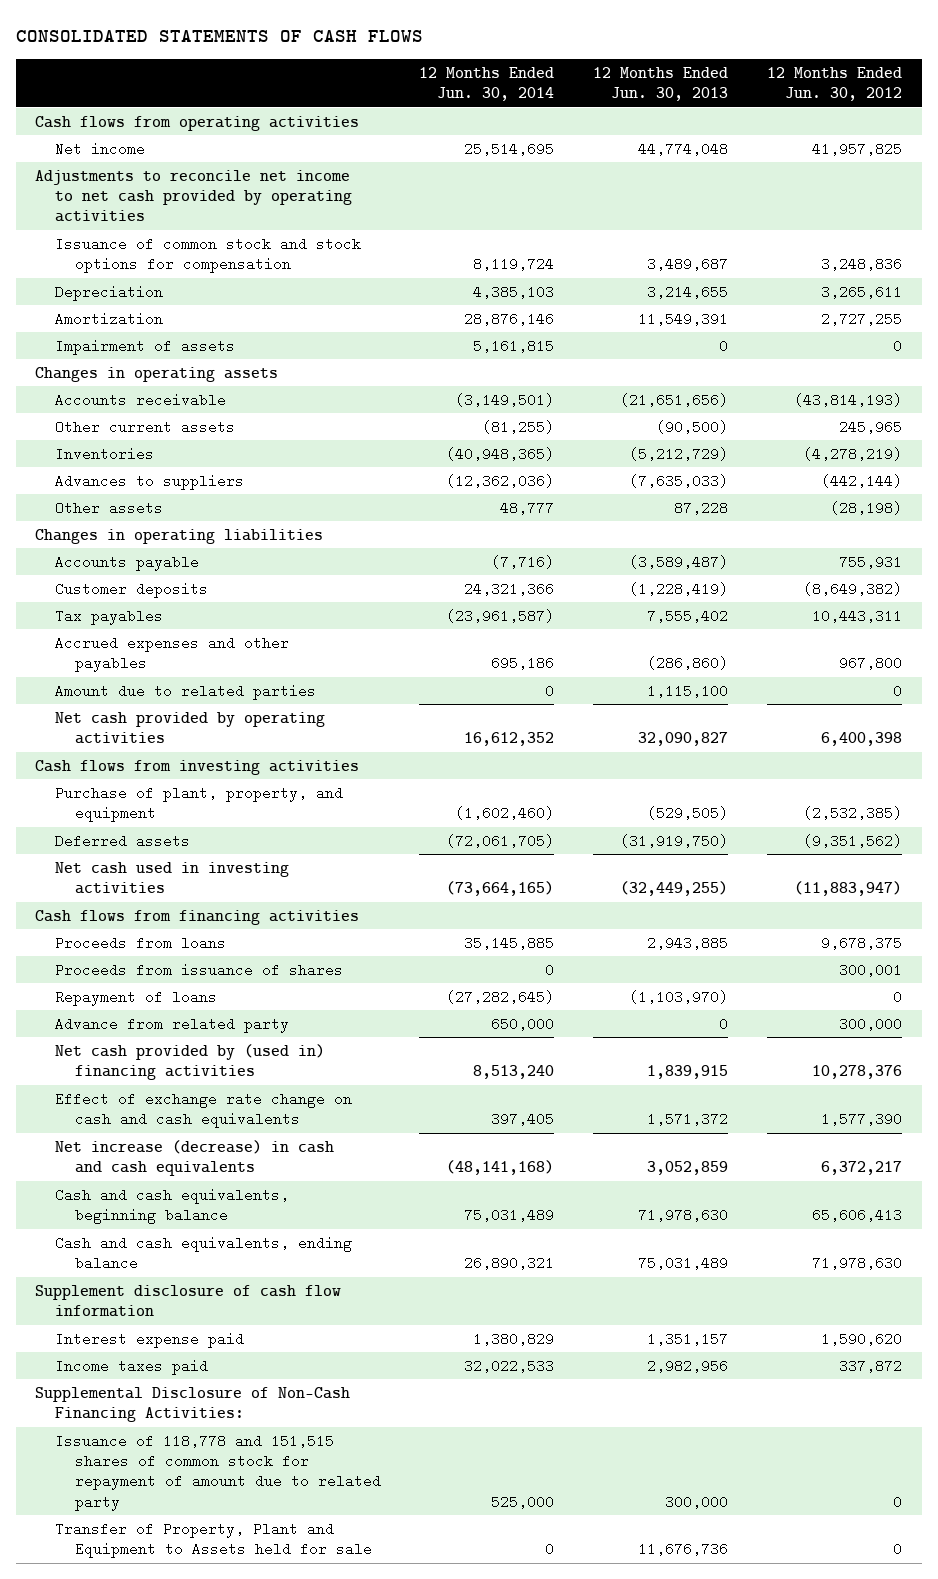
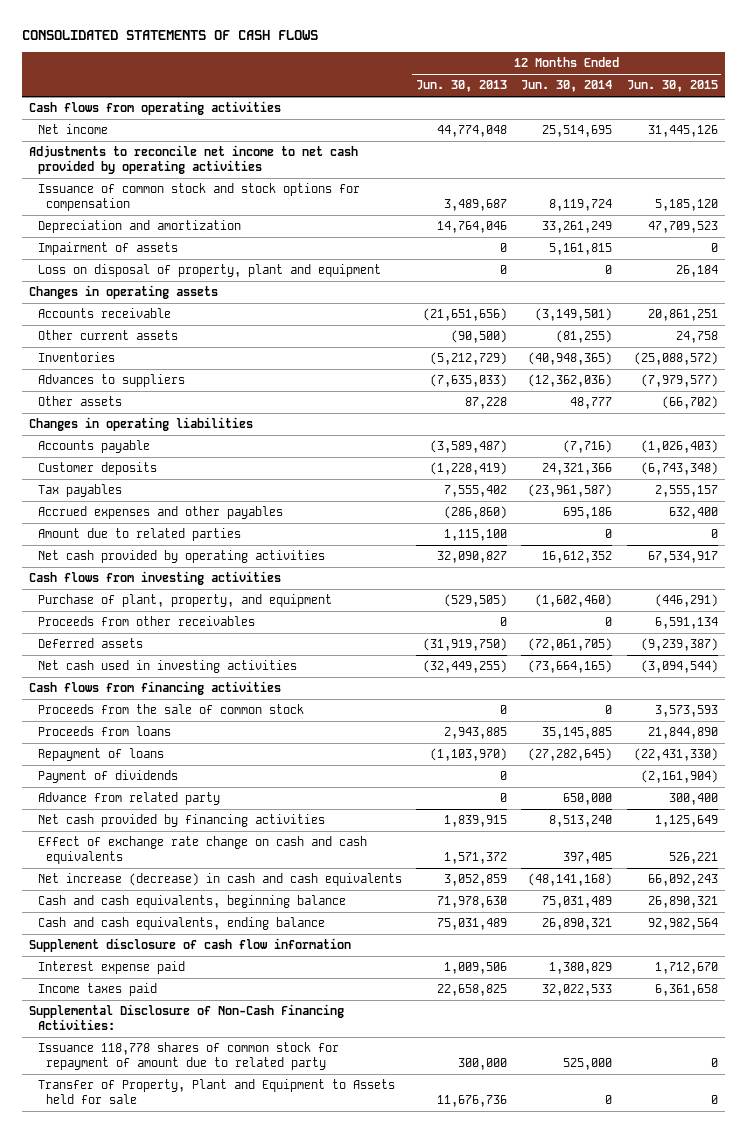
[767,66,903,102] 12 Months Ended Jun. 30, 2012 -> none
none -> [626,80,718,93] Jun. 30, 2015
[54,284,163,301] Depreciation -> none
[54,311,163,326] Amortization -> none
none -> [37,220,241,234] Depreciation and amortization
none -> [37,264,381,278] Loss on disposal of property, plant and equipment
none -> [37,616,255,627] Proceeds from other receivables
none -> [37,704,304,715] Proceeds from the sale of common stock
[54,962,343,977] Proceeds from issuance of shares -> none
none -> [37,770,178,784] Payment of dividends
[54,1043,325,1081] Net cash provided by (used in) financing activities -> [37,814,325,828] Net cash provided by financing activities
[647,1331,729,1346] 1,351,157 -> [443,962,507,975] 1,009,506
[647,1358,729,1373] 2,982,956 -> [436,984,507,997] 22,658,825
[54,1433,381,1511] Issuance of 118,778 and 151,515 shares of common stock for repayment of amount due to related party -> [37,1042,339,1070] Issuance 118,778 shares of common stock for repayment of amount due to related party

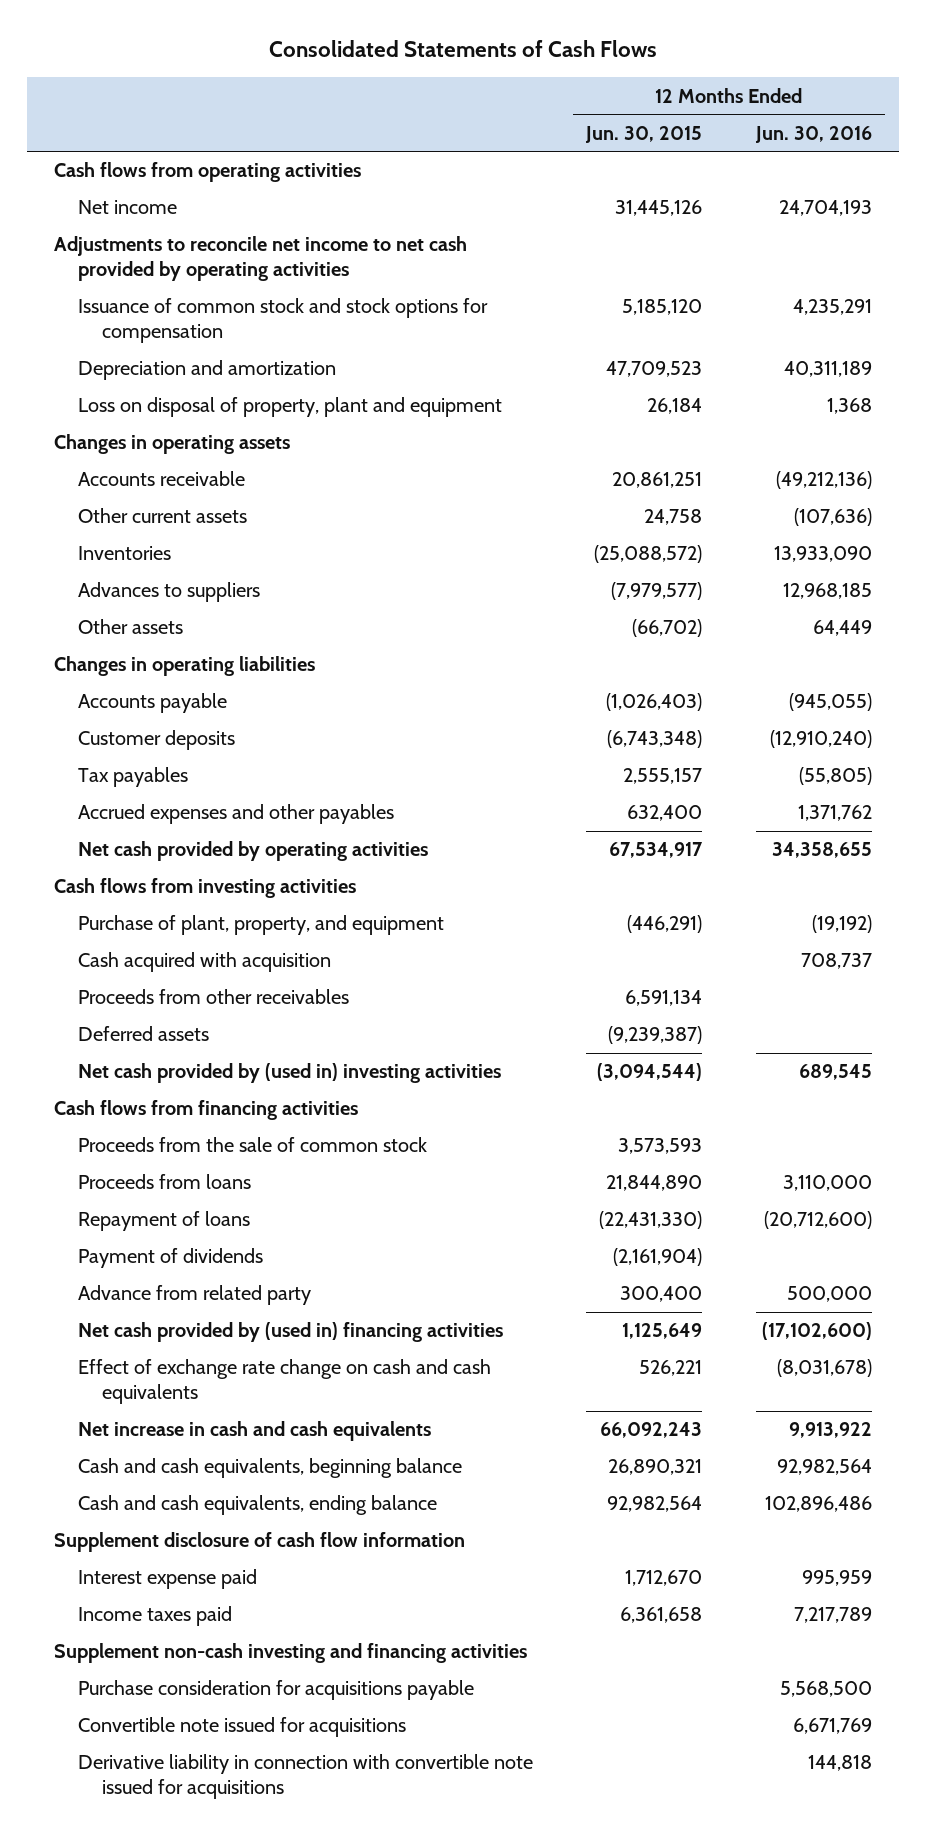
[21,30,318,41] CONSOLIDATED STATEMENTS OF CASH FLOWS -> [268,40,657,58] Consolidated Statements of Cash Flows
[415,80,507,93] Jun. 30, 2013 -> none
[521,80,613,93] Jun. 30, 2014 -> none
none -> [754,125,872,143] Jun. 30, 2016
[37,242,178,256] Impairment of assets -> none
[37,528,241,542] Amount due to related parties -> none
none -> [77,952,331,973] Cash acquired with acquisition
[37,660,297,674] Net cash used in investing activities -> [77,1063,501,1084] Net cash provided by (used in) investing activities
[37,814,325,828] Net cash provided by financing activities -> [77,1322,503,1343] Net cash provided by (used in) financing activities
[37,873,402,887] Net increase (decrease) in cash and cash equivalents -> [77,1421,431,1442] Net increase in cash and cash equivalents
[37,1042,339,1070] Issuance 118,778 shares of common stock for repayment of amount due to related party -> none
[37,1079,395,1104] Transfer of Property, Plant and Equipment to Assets held for sale -> none
[28,1004,344,1030] Supplemental Disclosure of Non-Cash Financing Activities: -> [53,1643,527,1664] Supplement non-cash investing and financing activities
none -> [77,1680,474,1701] Purchase consideration for acquisitions payable
none -> [77,1717,406,1738] Convertible note issued for acquisitions
none -> [77,1754,533,1800] Derivative liability in connection with convertible note issued for acquisitions

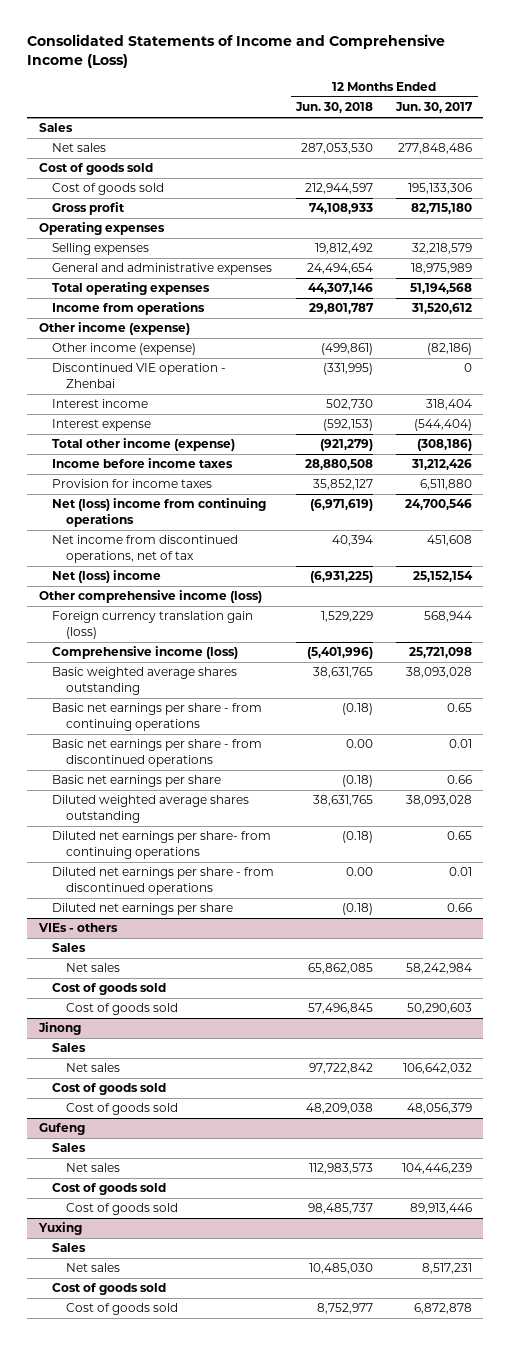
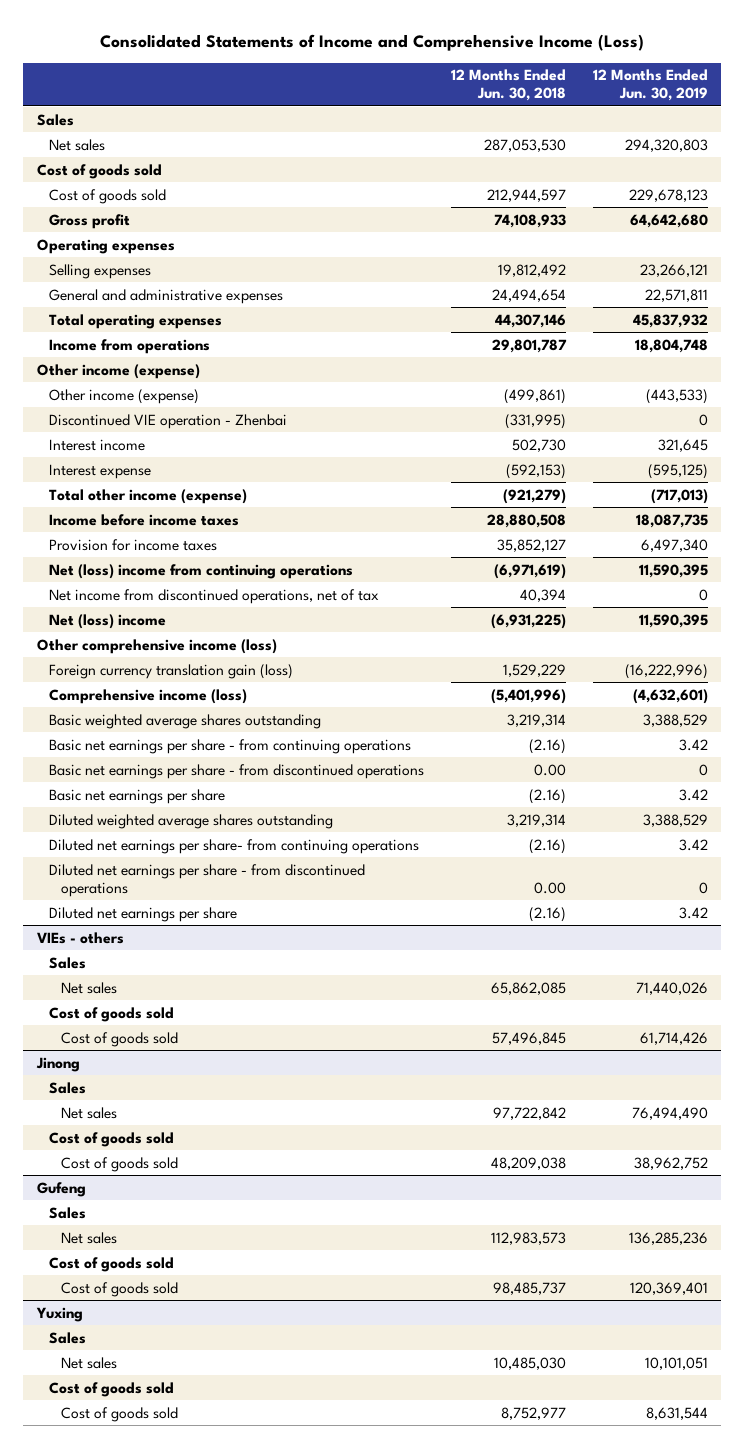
[394,102,473,114] Jun. 30, 2017 -> none
none -> [592,69,708,102] 12 Months Ended Jun. 30, 2019
[313,667,374,679] 38,631,765 -> [507,713,567,727] 3,219,314
[342,703,374,716] (0.18) -> [529,738,567,754] (2.16)
[342,775,374,788] (0.18) -> [529,788,567,804] (2.16)
[313,795,374,807] 38,631,765 -> [507,813,567,827] 3,219,314
[342,831,374,844] (0.18) -> [529,838,567,854] (2.16)
[342,903,374,916] (0.18) -> [529,906,567,922] (2.16)

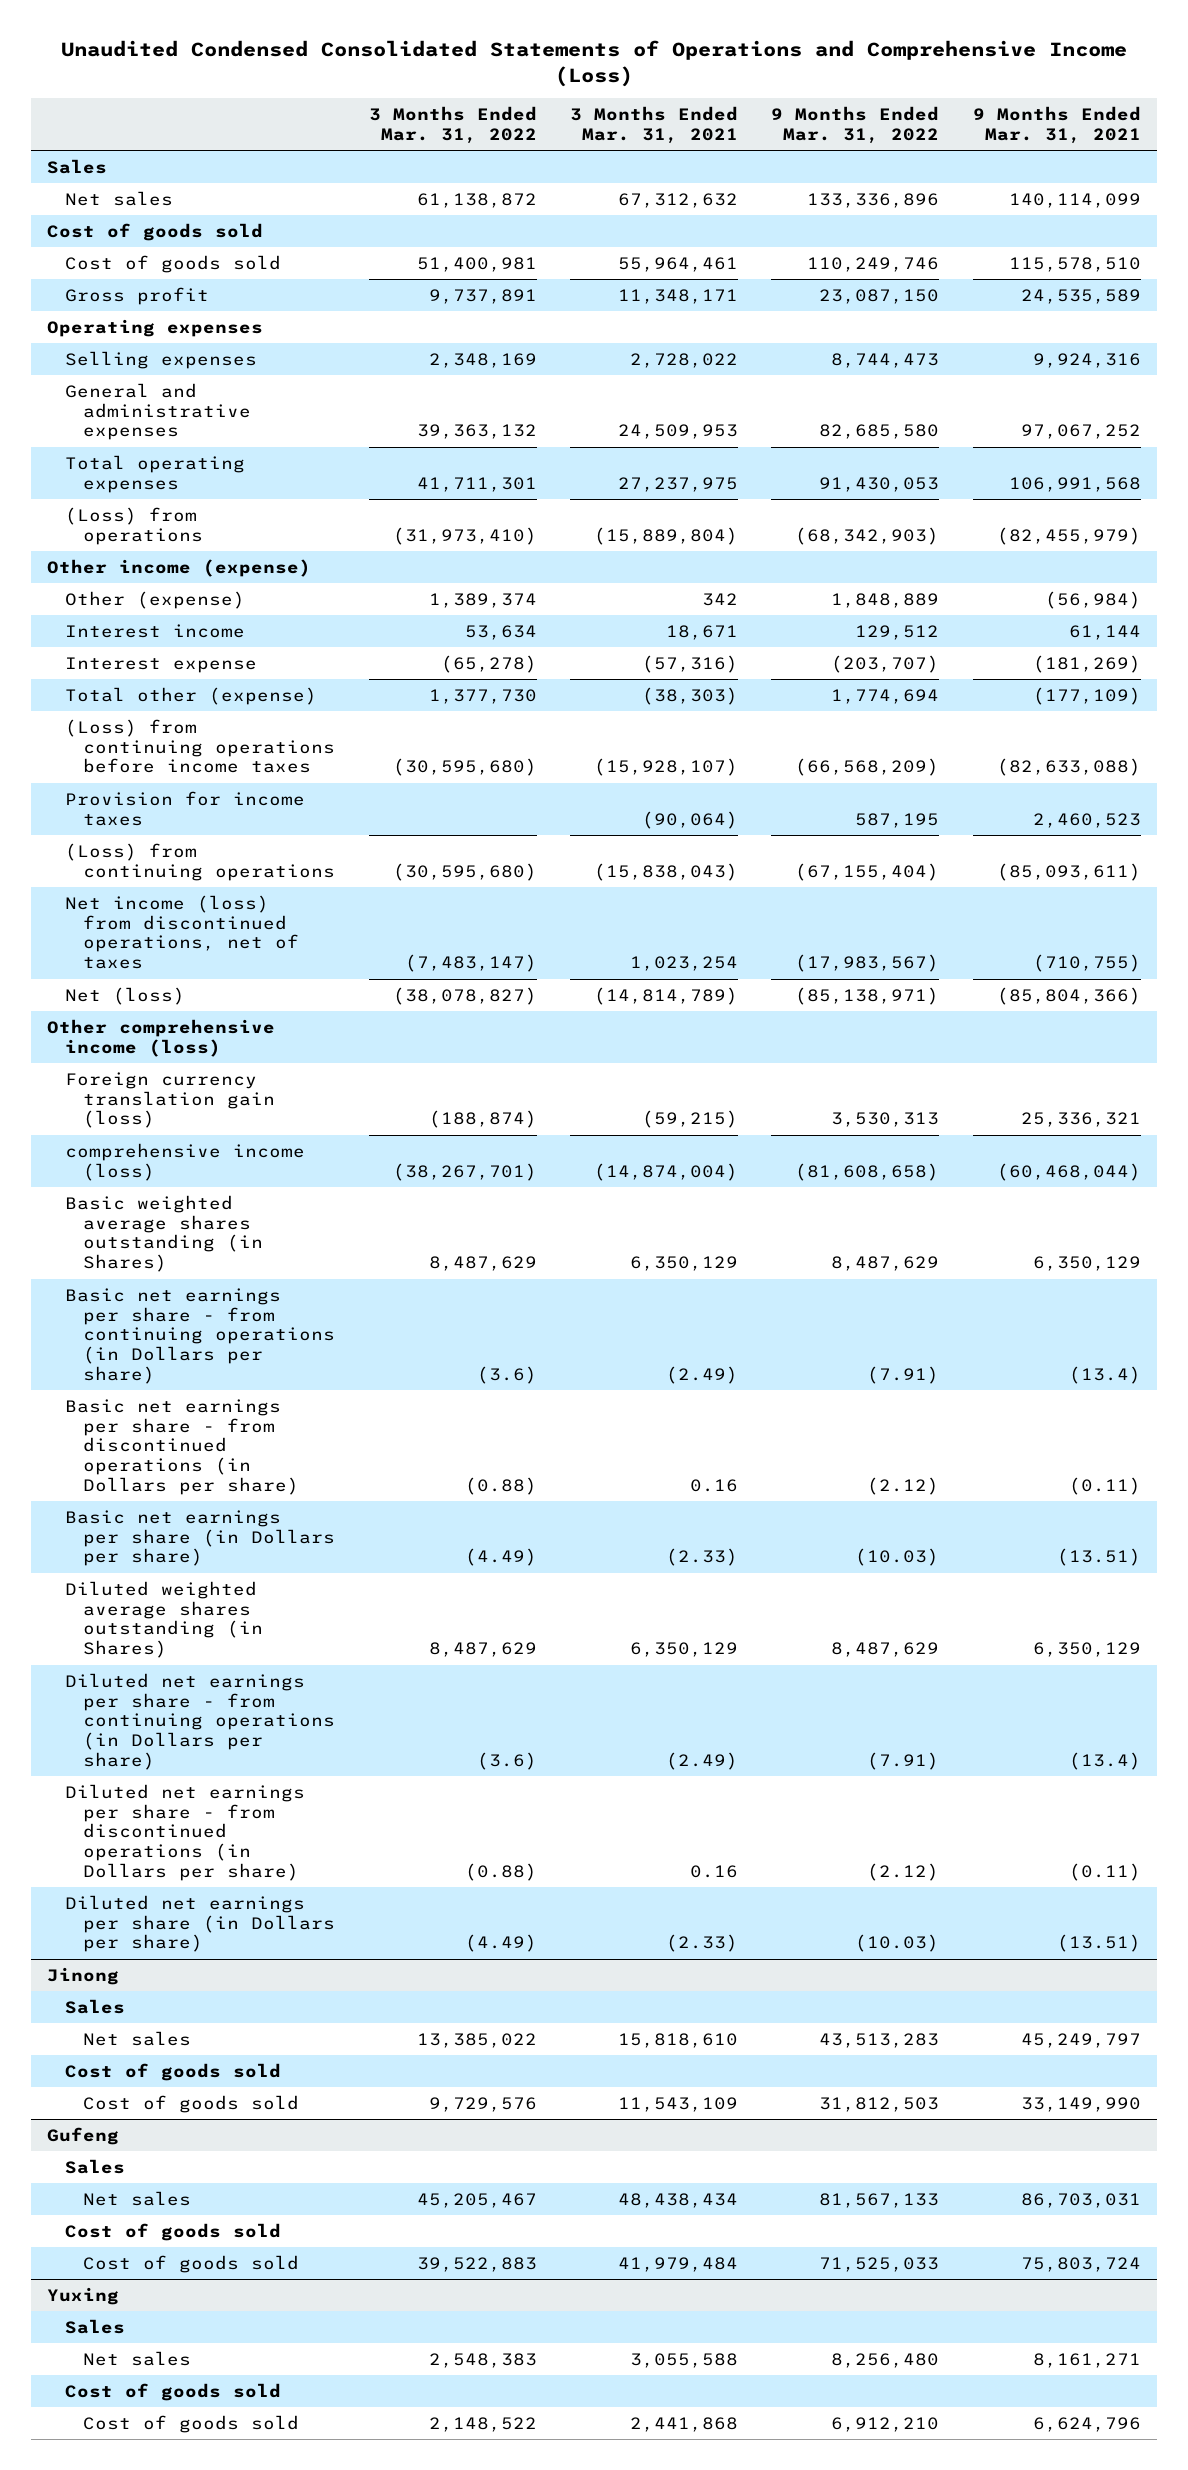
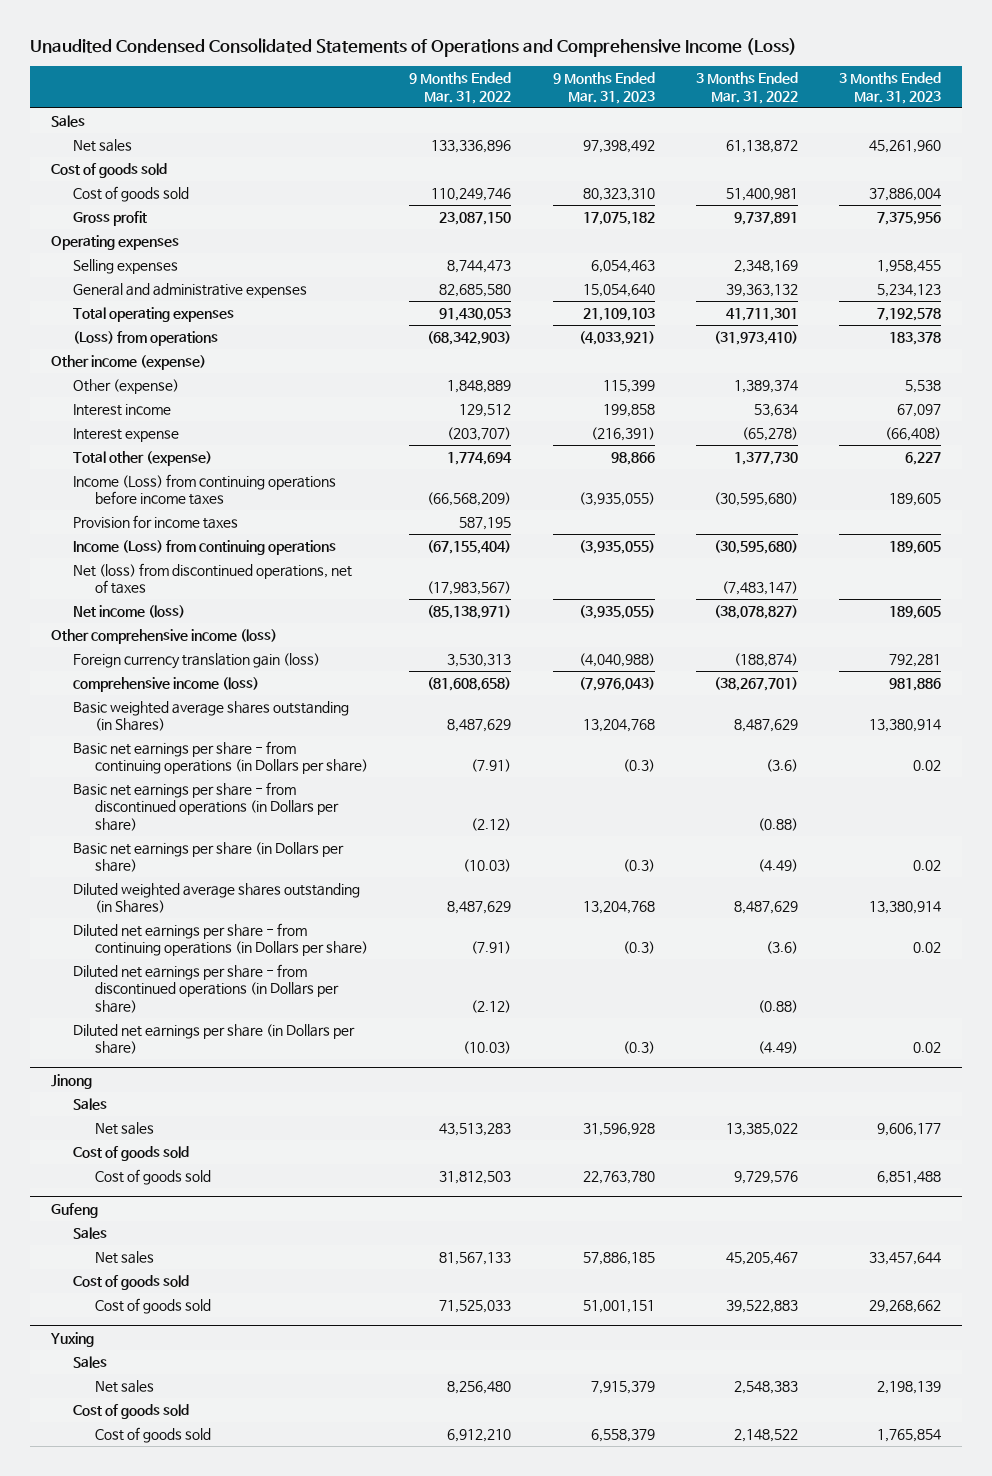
[569,106,738,144] 3 Months Ended Mar. 31, 2021 -> none
[972,106,1141,144] 9 Months Ended Mar. 31, 2021 -> none
none -> [552,72,655,104] 9 Months Ended Mar. 31, 2023
none -> [839,72,942,104] 3 Months Ended Mar. 31, 2023
[65,718,336,774] (Loss) from continuing operations before income taxes -> [73,474,337,506] Income (Loss) from continuing operations before income taxes
[65,842,336,881] (Loss) from continuing operations -> [73,540,337,556] Income (Loss) from continuing operations
[65,894,300,970] Net income (loss) from discontinued operations, net of taxes -> [73,563,353,595] Net (loss) from discontinued operations, net of taxes
[65,986,186,1005] Net (loss) -> [73,605,186,619] Net income (loss)

